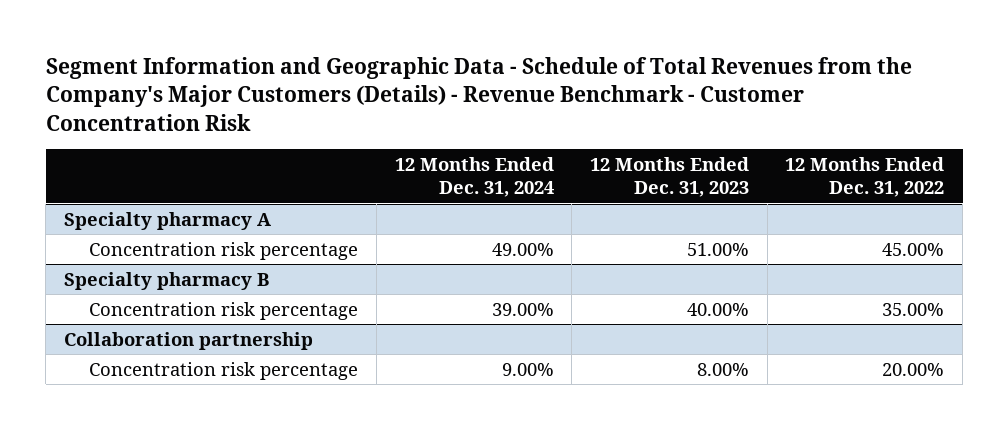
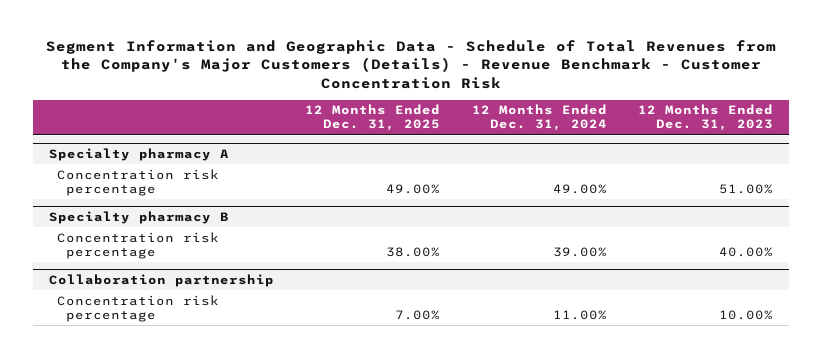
[785,156,945,198] 12 Months Ended Dec. 31, 2022 -> none
none -> [305,104,441,132] 12 Months Ended Dec. 31, 2025
[501,362,554,376] 9.00% -> [552,309,607,320] 11.00%
[696,362,749,376] 8.00% -> [719,309,774,320] 10.00%

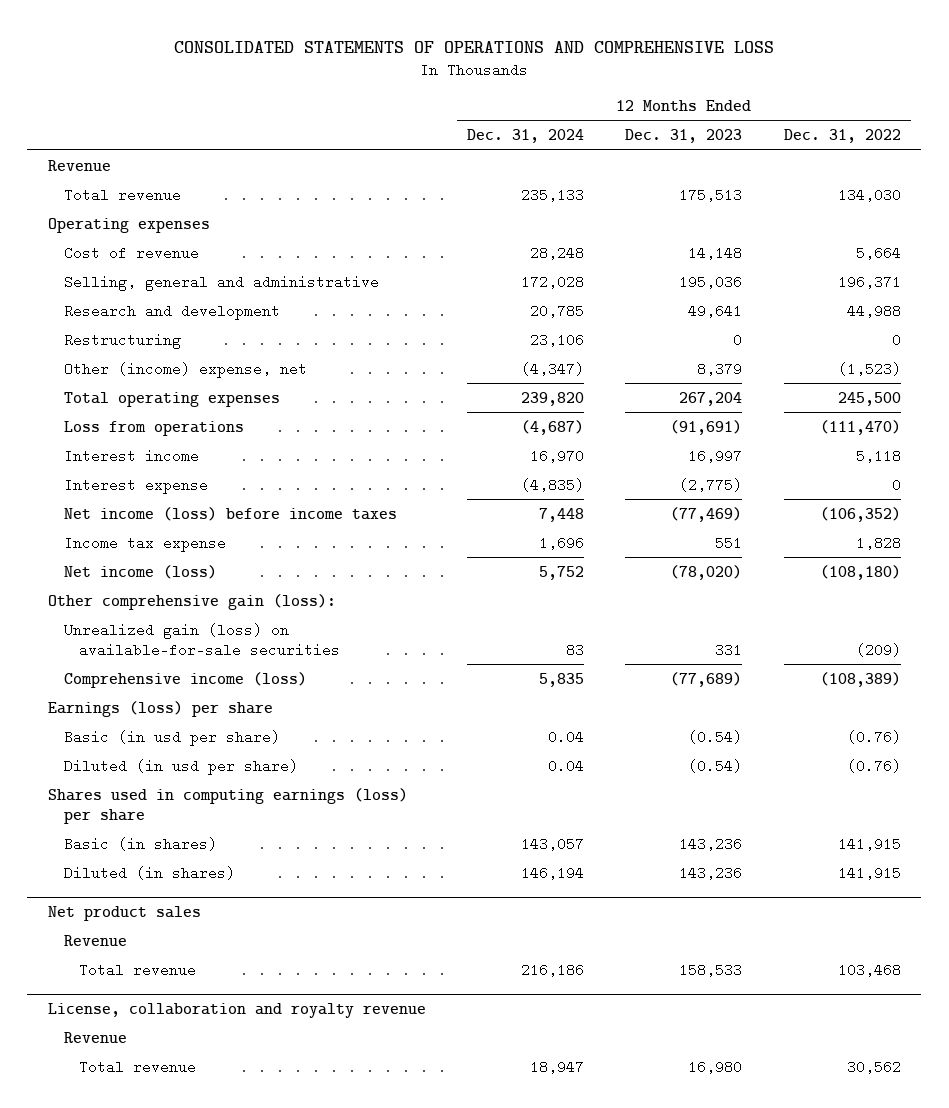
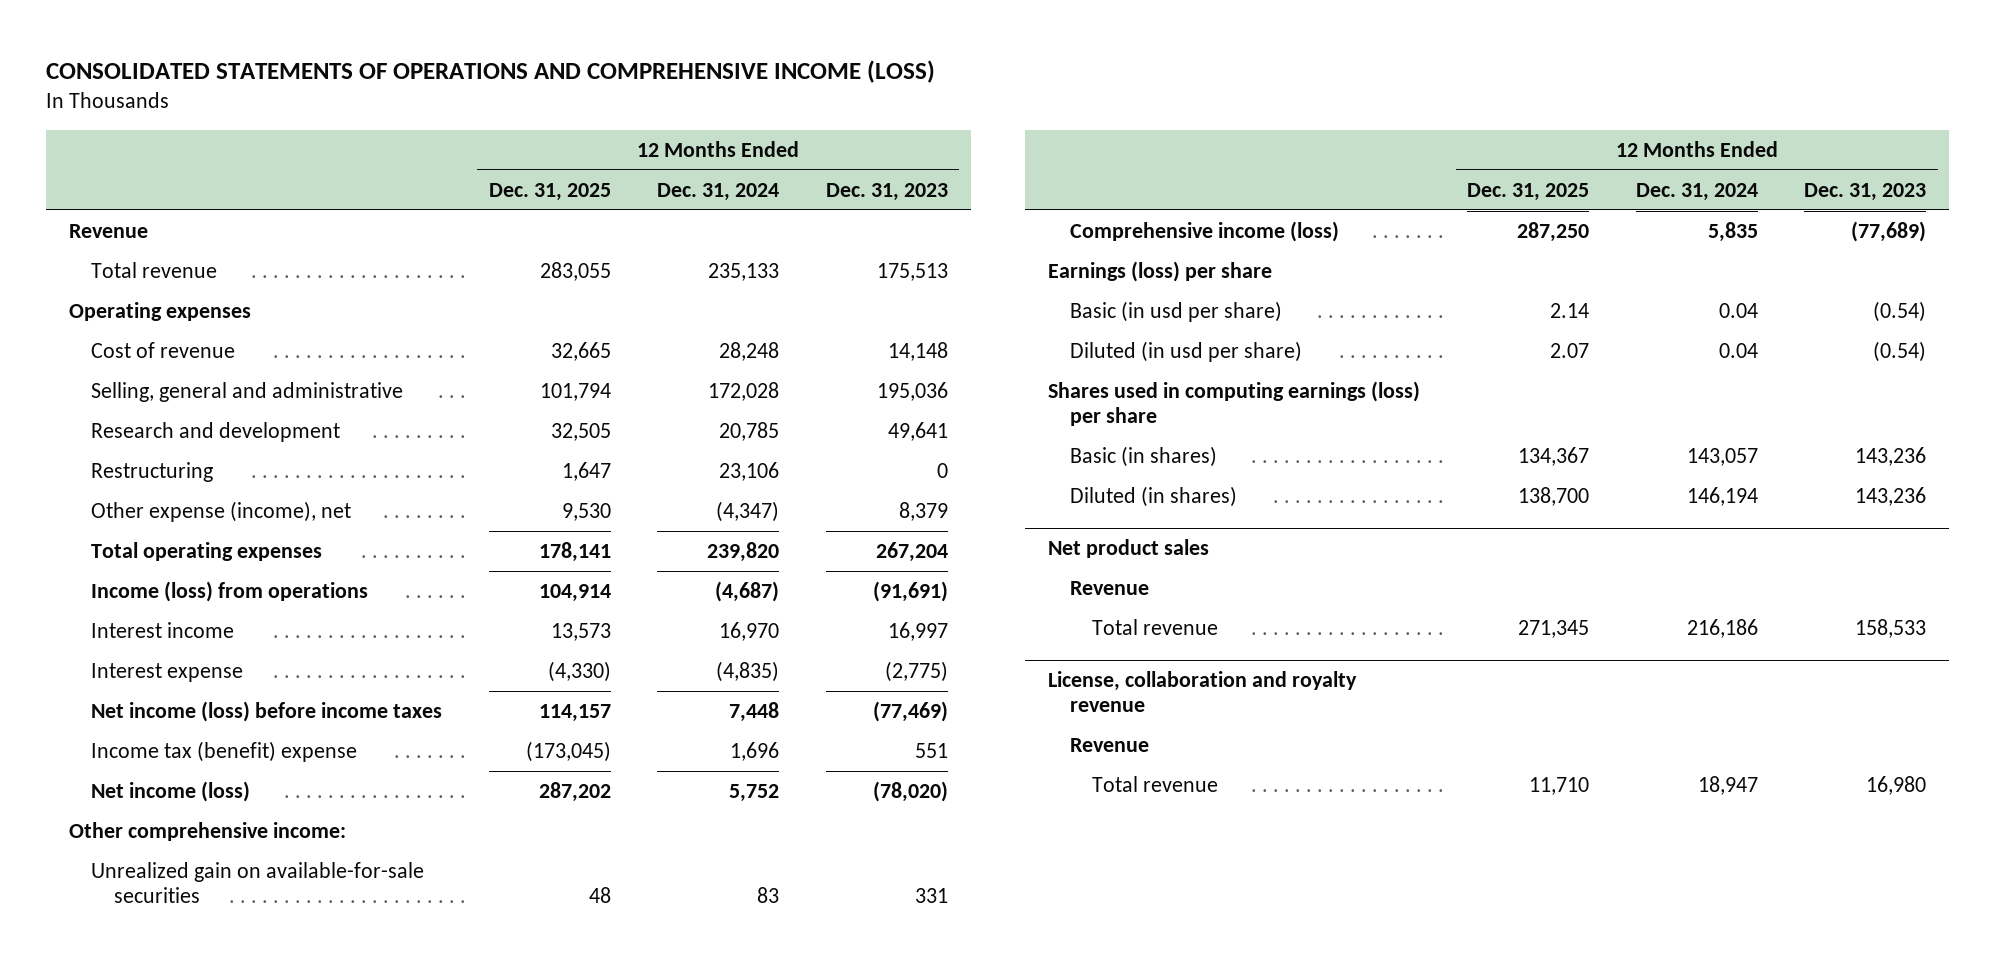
[174,40,775,53] CONSOLIDATED STATEMENTS OF OPERATIONS AND COMPREHENSIVE LOSS -> [46,60,936,84] CONSOLIDATED STATEMENTS OF OPERATIONS AND COMPREHENSIVE INCOME (LOSS)
[783,129,901,144] Dec. 31, 2022 -> none
none -> [488,182,611,201] Dec. 31, 2025
[63,361,307,378] Other (income) expense, net -> [91,501,352,523] Other expense (income), net
[63,420,244,436] Loss from operations -> [91,581,369,603] Income (loss) from operations
[63,535,226,552] Income tax expense -> [91,741,358,763] Income tax (benefit) expense
[48,593,337,610] Other comprehensive gain (loss): -> [69,822,347,842] Other comprehensive income:
[63,622,341,657] Unrealized gain (loss) on available-for-sale securities -> [91,862,425,903] Unrealized gain on available-for-sale securities

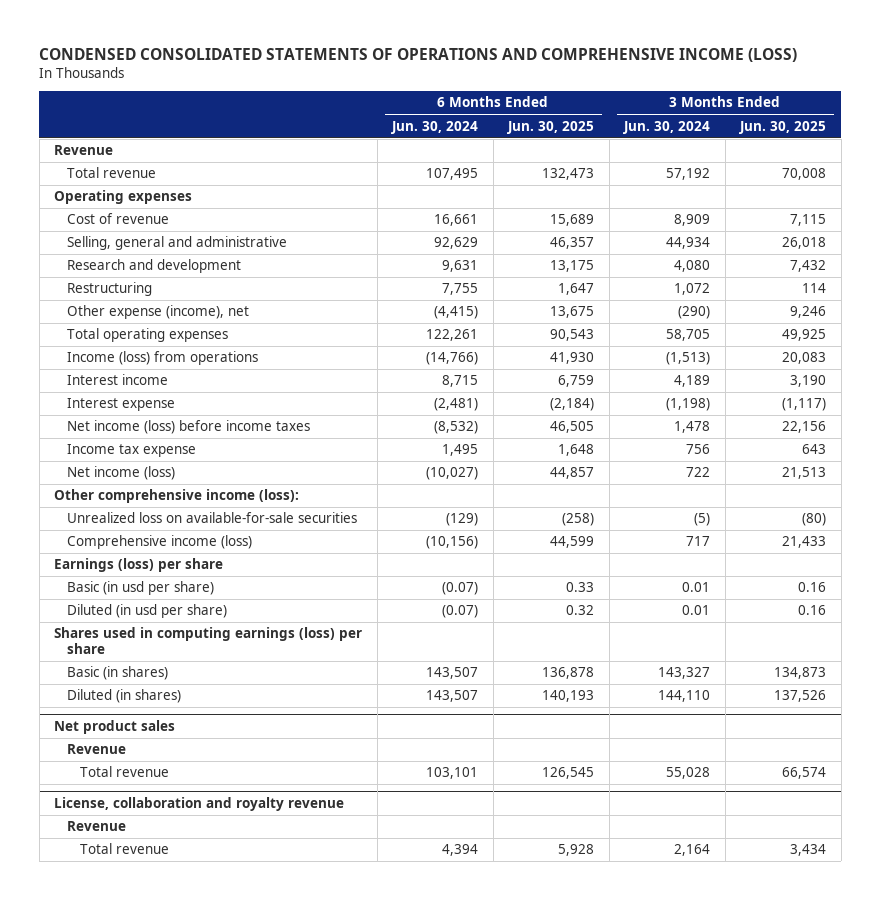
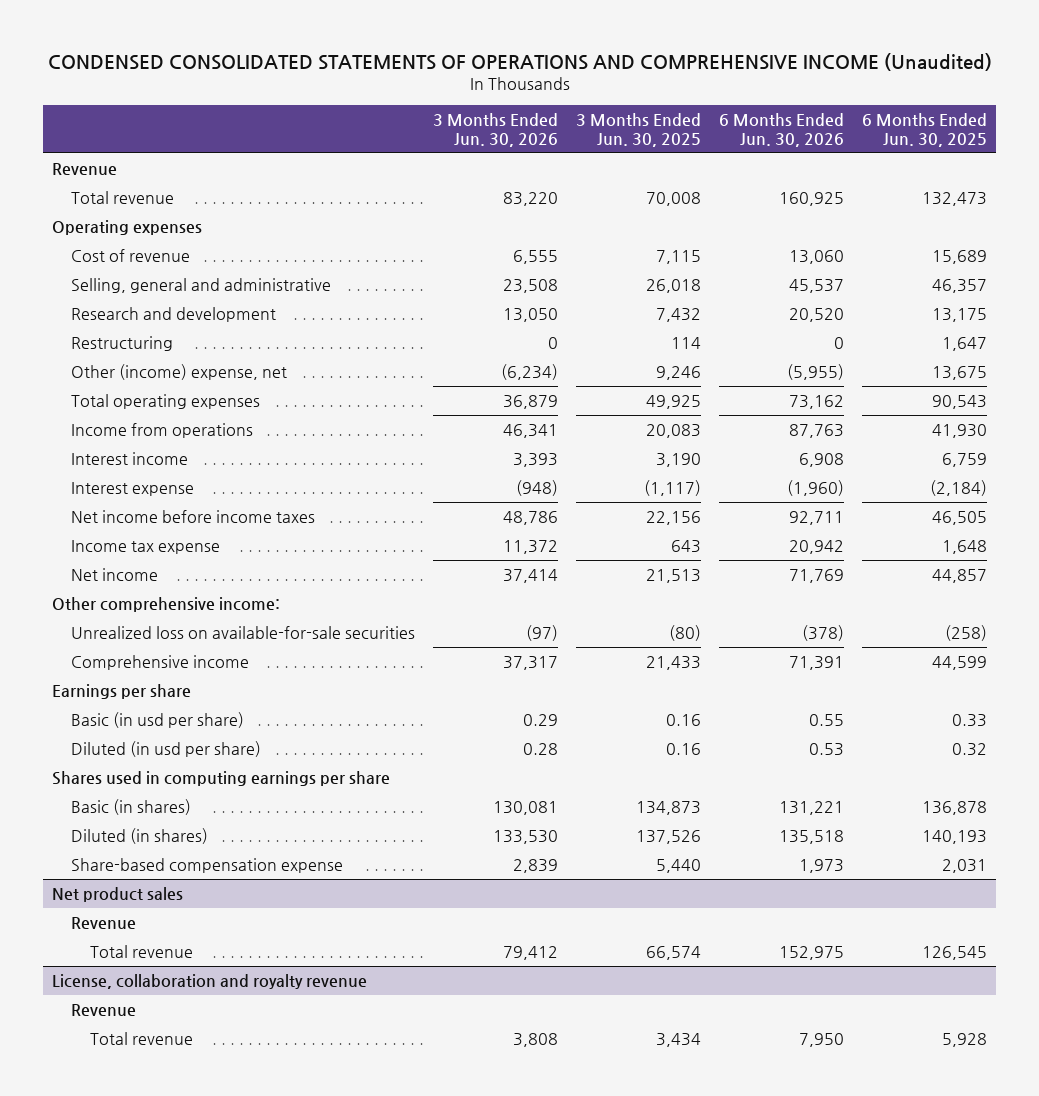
[39,47,798,62] CONDENSED CONSOLIDATED STATEMENTS OF OPERATIONS AND COMPREHENSIVE INCOME (LOSS) -> [47,52,992,71] CONDENSED CONSOLIDATED STATEMENTS OF OPERATIONS AND COMPREHENSIVE INCOME (Unaudited)
[391,120,479,134] Jun. 30, 2024 -> none
[623,120,711,134] Jun. 30, 2024 -> none
none -> [433,113,559,148] 3 Months Ended Jun. 30, 2026
none -> [719,113,845,148] 6 Months Ended Jun. 30, 2026
[67,305,250,320] Other expense (income), net -> [71,363,288,380] Other (income) expense, net
[67,351,259,366] Income (loss) from operations -> [71,422,254,438] Income from operations
[67,420,311,435] Net income (loss) before income taxes -> [71,509,316,523] Net income before income taxes
[67,466,176,481] Net income (loss) -> [71,567,159,581] Net income
[54,489,300,504] Other comprehensive income (loss): -> [52,596,281,612] Other comprehensive income:
[67,535,253,550] Comprehensive income (loss) -> [71,654,250,670] Comprehensive income
[54,558,224,573] Earnings (loss) per share -> [52,683,192,699] Earnings per share
[54,627,363,654] Shares used in computing earnings (loss) per share -> [52,770,391,786] Shares used in computing earnings per share
none -> [71,857,344,873] Share-based compensation expense

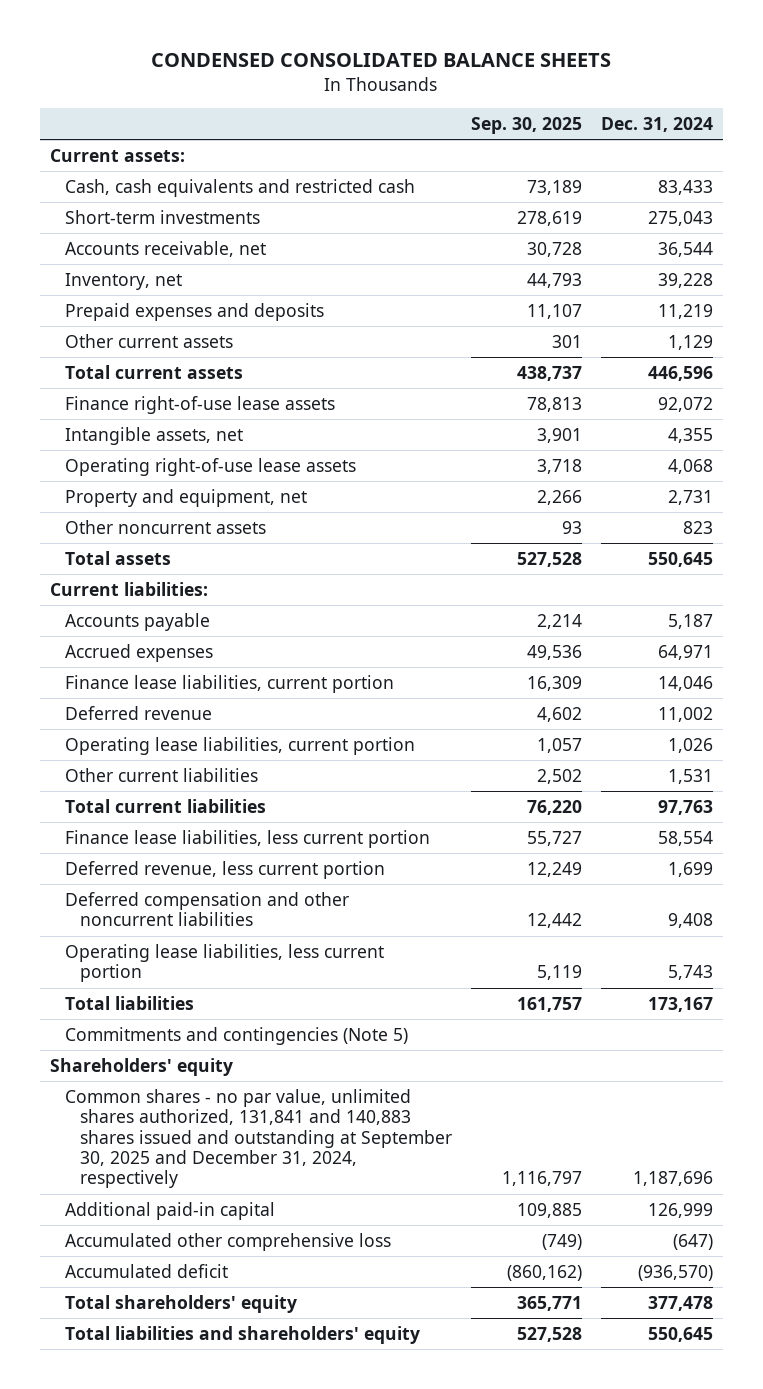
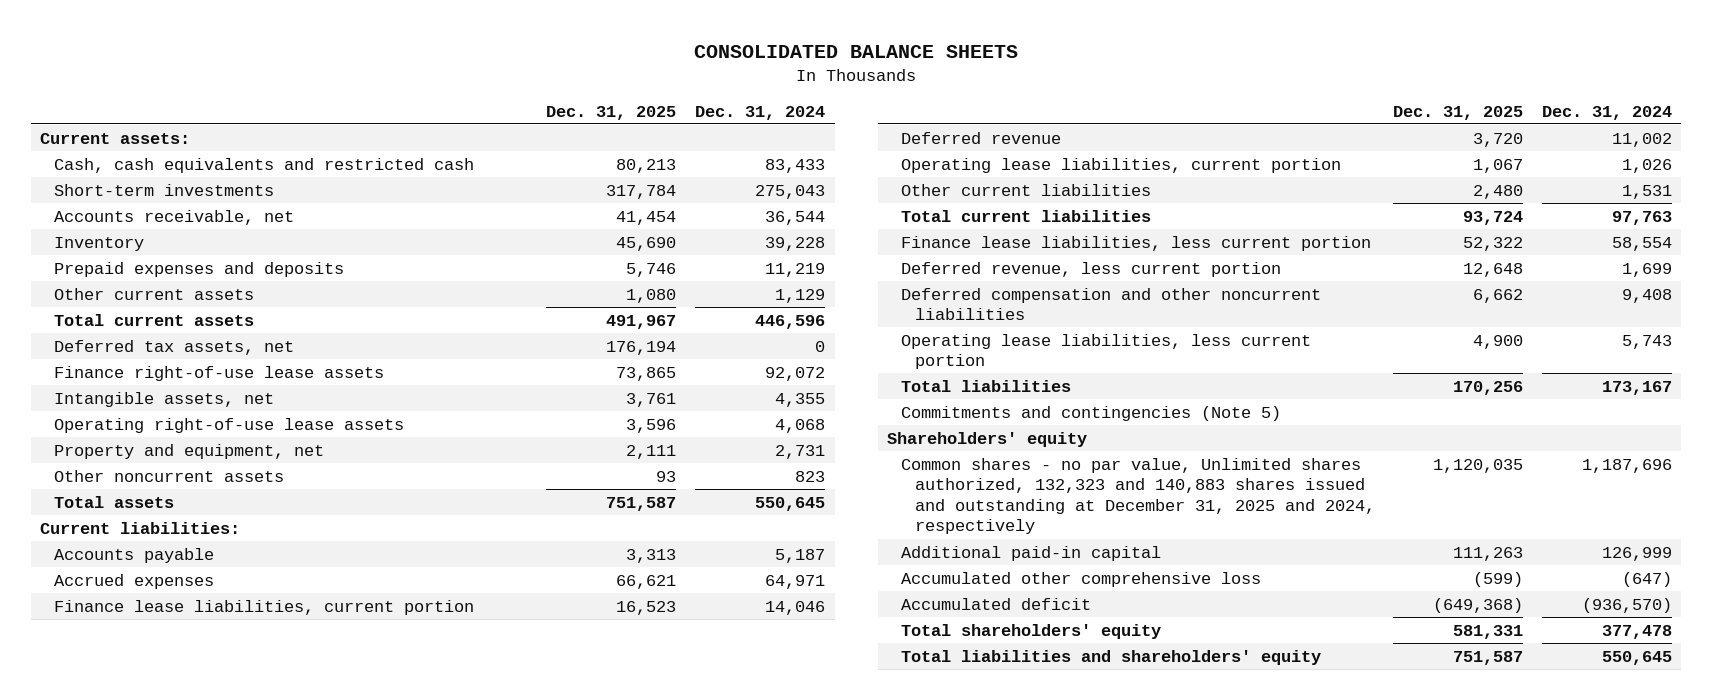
[151,53,612,68] CONDENSED CONSOLIDATED BALANCE SHEETS -> [694,44,1019,58] CONSOLIDATED BALANCE SHEETS
[471,116,583,134] Sep. 30, 2025 -> none
none -> [546,105,677,120] Dec. 31, 2025
[64,272,182,290] Inventory, net -> [53,236,144,251] Inventory
none -> [53,339,294,355] Deferred tax assets, net
[64,1088,452,1189] Common shares - no par value, unlimited shares authorized, 131,841 and 140,883 shares issued and outstanding at September 30, 2025 and December 31, 2024, respectively -> [900,457,1375,535] Common shares - no par value, Unlimited shares authorized, 132,323 and 140,883 shares issued and outstanding at December 31, 2025 and 2024, respectively

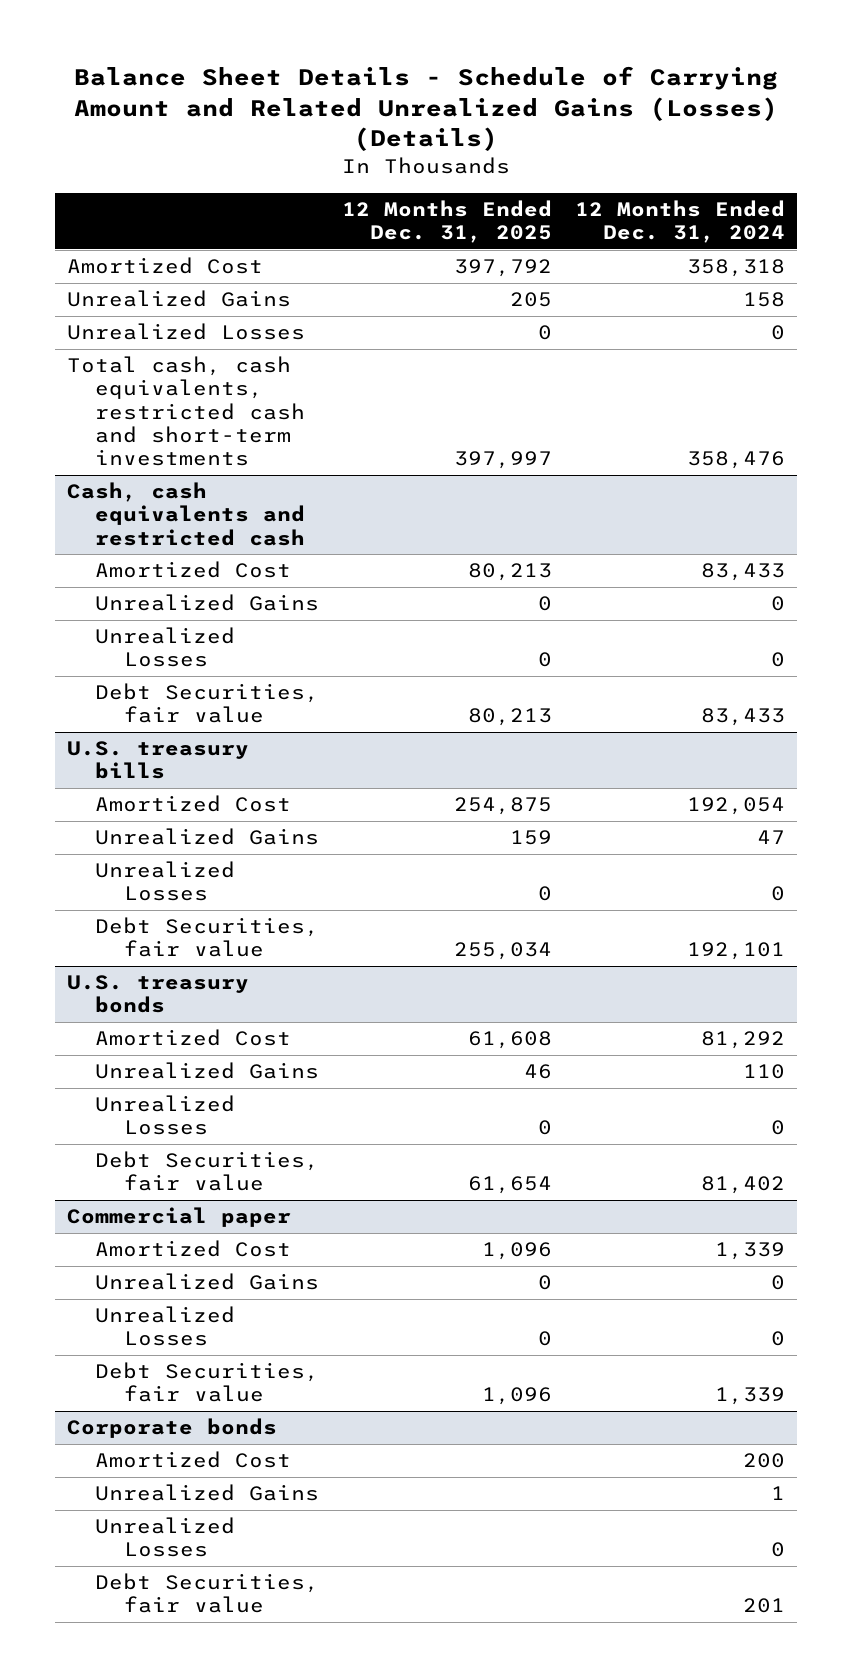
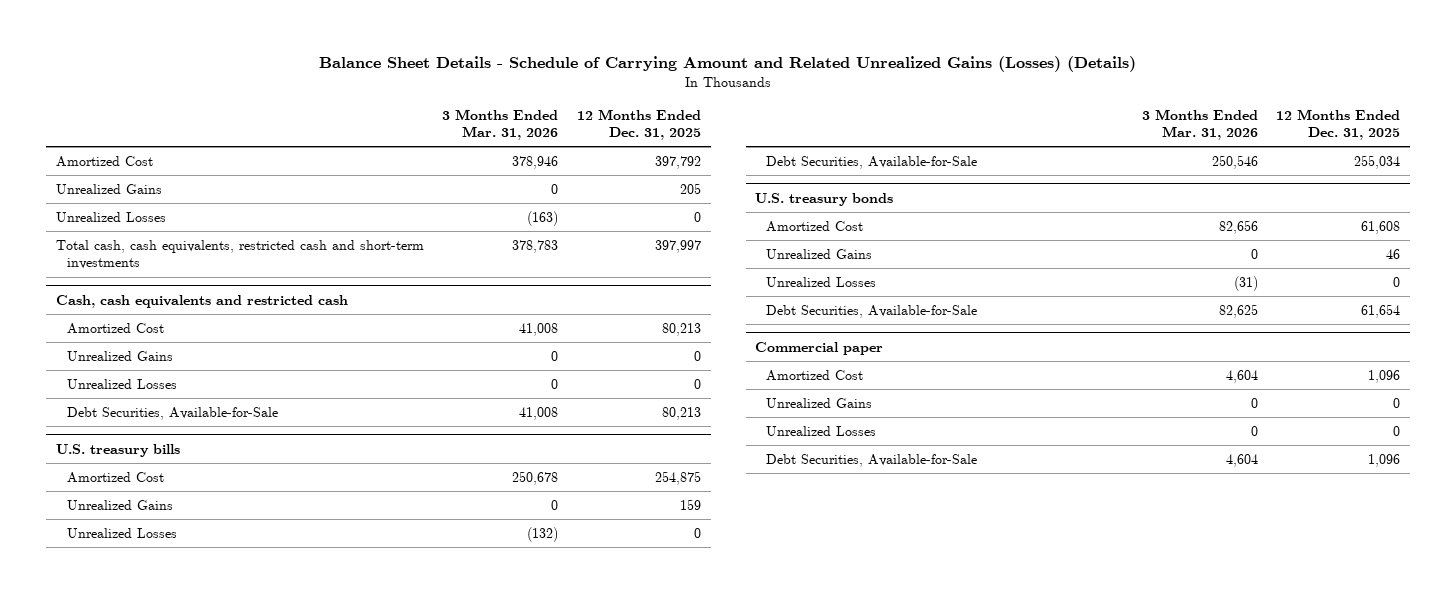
[575,199,786,244] 12 Months Ended Dec. 31, 2024 -> none
none -> [442,108,559,141] 3 Months Ended Mar. 31, 2026
[95,683,320,724] Debt Securities, fair value -> [66,406,278,420] Debt Securities, Available-for-Sale
[95,917,320,958] Debt Securities, fair value -> [765,155,977,169] Debt Securities, Available-for-Sale
[95,1151,320,1192] Debt Securities, fair value -> [765,304,977,318] Debt Securities, Available-for-Sale
[66,1418,277,1439] Corporate bonds -> none
[95,1451,292,1469] Amortized Cost -> none
[95,1484,320,1502] Unrealized Gains -> none
[95,1517,236,1558] Unrealized Losses -> none
[95,1573,320,1614] Debt Securities, fair value -> none
[95,1362,320,1403] Debt Securities, fair value -> [765,453,977,467] Debt Securities, Available-for-Sale

